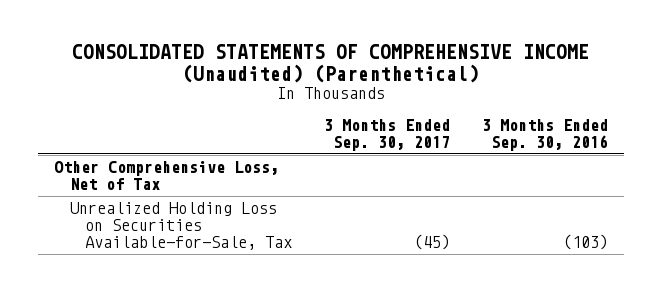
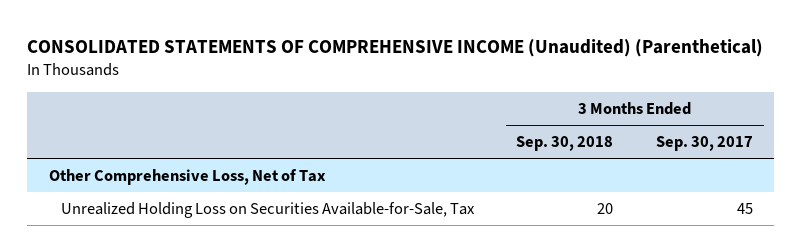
[482,119,609,152] 3 Months Ended Sep. 30, 2016 -> none
none -> [516,136,614,152] Sep. 30, 2018
[414,234,451,251] (45) -> [737,202,754,214] 45

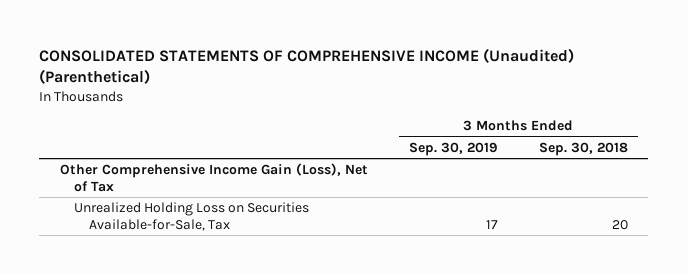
[656,136,754,152] Sep. 30, 2017 -> none
none -> [408,141,498,156] Sep. 30, 2019
[48,168,326,185] Other Comprehensive Loss, Net of Tax -> [59,163,368,192] Other Comprehensive Income Gain (Loss), Net of Tax

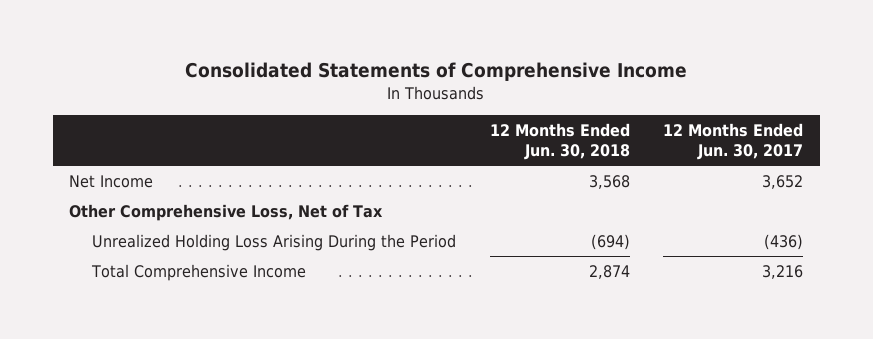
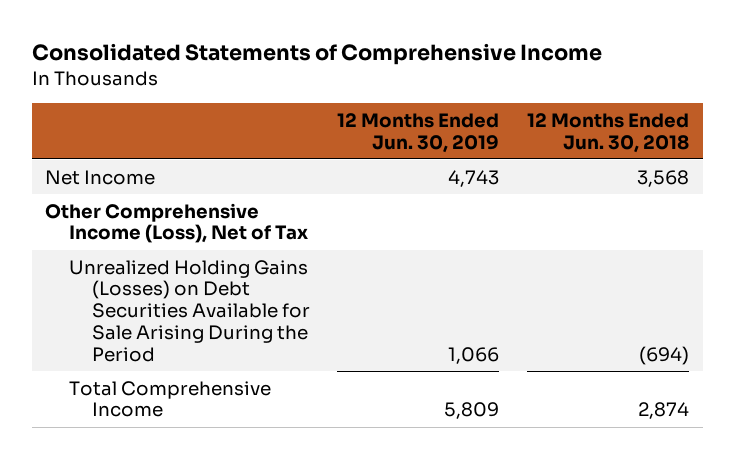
[663,122,804,161] 12 Months Ended Jun. 30, 2017 -> none
none -> [337,112,500,153] 12 Months Ended Jun. 30, 2019
[69,203,384,221] Other Comprehensive Loss, Net of Tax -> [45,202,308,244] Other Comprehensive Income (Loss), Net of Tax
[92,233,457,251] Unrealized Holding Loss Arising During the Period -> [68,259,310,363] Unrealized Holding Gains (Losses) on Debt Securities Available for Sale Arising During the Period

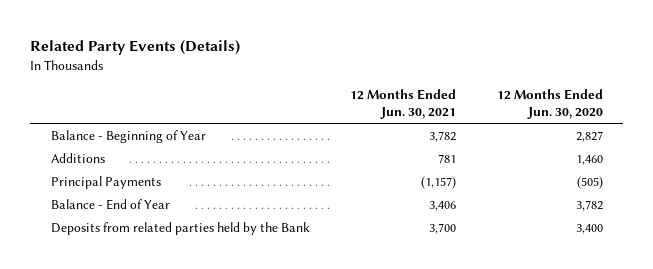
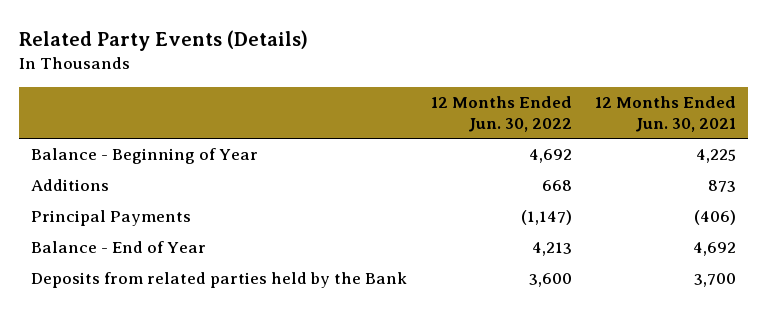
[496,89,603,120] 12 Months Ended Jun. 30, 2020 -> none
none -> [430,95,572,132] 12 Months Ended Jun. 30, 2022
[429,131,457,143] 3,782 -> [695,149,736,164] 4,225
[438,154,457,164] 781 -> [707,180,736,193] 873
[421,176,457,190] (1,157) -> [693,210,736,226] (406)
[429,201,457,212] 3,406 -> [692,242,736,257] 4,692

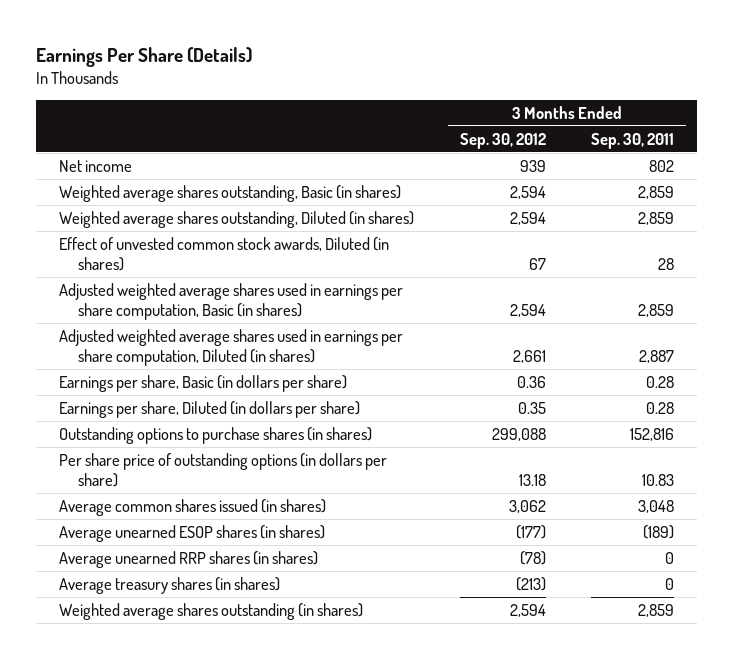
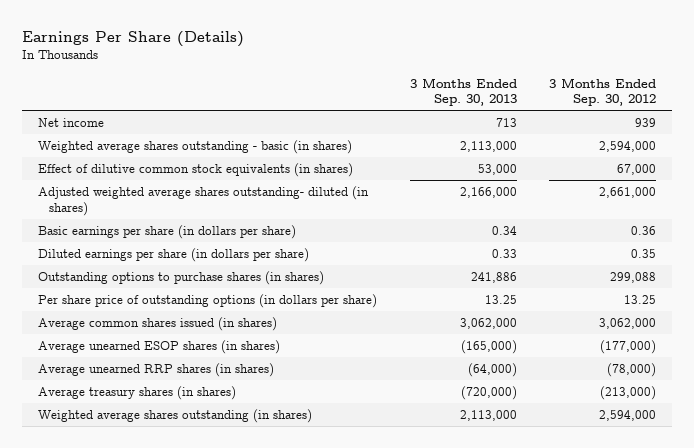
[591,132,675,149] Sep. 30, 2011 -> none
none -> [409,77,517,107] 3 Months Ended Sep. 30, 2013
[59,210,415,228] Weighted average shares outstanding, Diluted (in shares) -> none
[59,282,404,321] Adjusted weighted average shares used in earnings per share computation, Basic (in shares) -> none
[59,184,402,202] Weighted average shares outstanding, Basic (in shares) -> [38,139,353,154] Weighted average shares outstanding - basic (in shares)
[509,185,546,199] 2,594 -> [598,140,656,152] 2,594,000
[59,236,390,272] Effect of unvested common stock awards, Diluted (in shares) -> [38,162,354,177] Effect of dilutive common stock equivalents (in shares)
[528,258,546,271] 67 -> [616,163,656,175] 67,000
[59,328,404,367] Adjusted weighted average shares used in earnings per share computation, Diluted (in shares) -> [38,185,370,216] Adjusted weighted average shares outstanding- diluted (in shares)
[512,350,546,364] 2,661 -> [598,186,656,198] 2,661,000
[59,374,348,392] Earnings per share, Basic (in dollars per share) -> [38,224,297,239] Basic earnings per share (in dollars per share)
[59,400,361,418] Earnings per share, Diluted (in dollars per share) -> [38,247,310,262] Diluted earnings per share (in dollars per share)
[518,474,546,487] 13.18 -> [623,294,656,304] 13.25
[508,499,546,513] 3,062 -> [598,317,656,329] 3,062,000
[515,524,546,539] (177) -> [599,339,656,354] (177,000)
[519,550,546,565] (78) -> [606,362,656,377] (78,000)
[515,576,546,591] (213) -> [599,385,656,400] (213,000)
[509,603,546,617] 2,594 -> [598,409,656,421] 2,594,000

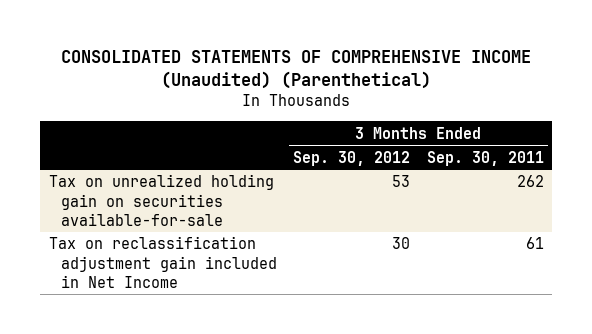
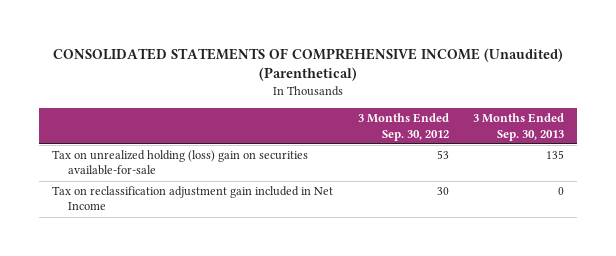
[426,150,544,166] Sep. 30, 2011 -> none
none -> [473,113,565,141] 3 Months Ended Sep. 30, 2013
[48,174,274,226] Tax on unrealized holding gain on securities available-for-sale -> [51,150,308,176] Tax on unrealized holding (loss) gain on securities available-for-sale

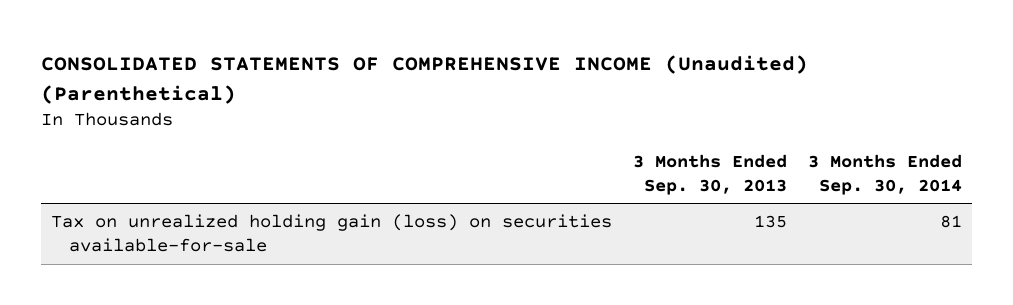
[357,113,449,141] 3 Months Ended Sep. 30, 2012 -> none
none -> [807,154,962,196] 3 Months Ended Sep. 30, 2014
[51,186,333,211] Tax on reclassification adjustment gain included in Net Income -> none
[51,150,308,176] Tax on unrealized holding (loss) gain on securities available-for-sale -> [51,214,613,253] Tax on unrealized holding gain (loss) on securities available-for-sale

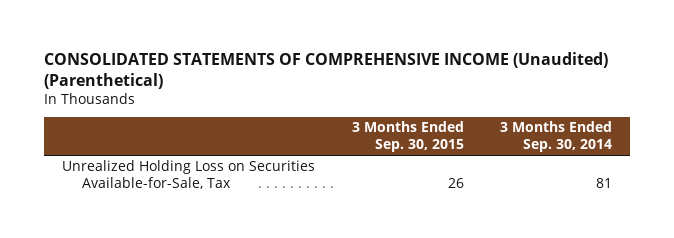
[633,154,788,196] 3 Months Ended Sep. 30, 2013 -> none
none -> [351,121,464,153] 3 Months Ended Sep. 30, 2015
[51,214,613,253] Tax on unrealized holding gain (loss) on securities available-for-sale -> [62,160,316,190] Unrealized Holding Loss on Securities Available-for-Sale, Tax

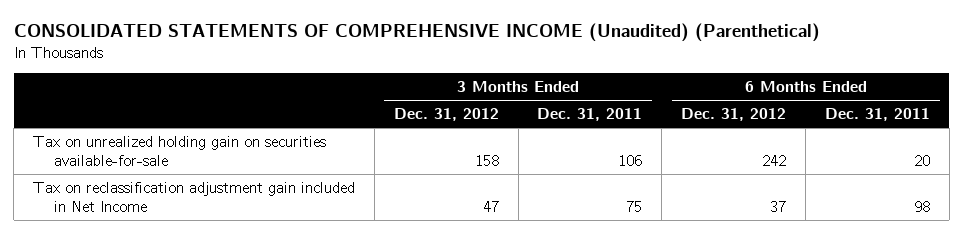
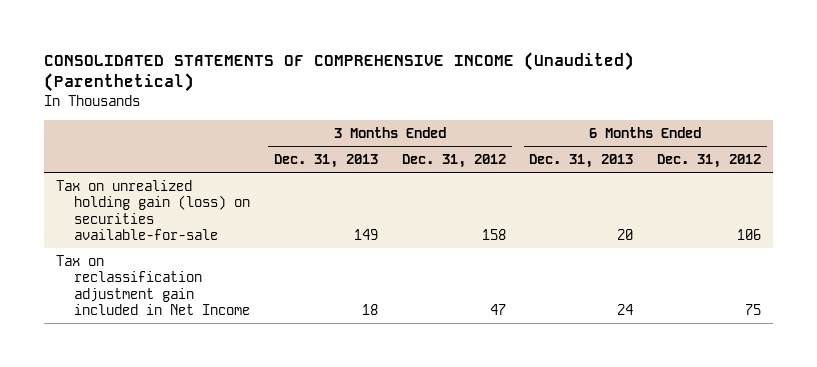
[537,108,643,122] Dec. 31, 2011 -> none
[825,108,931,122] Dec. 31, 2011 -> none
none -> [273,154,378,169] Dec. 31, 2013
none -> [529,154,634,169] Dec. 31, 2013
[32,135,326,166] Tax on unrealized holding gain on securities available-for-sale -> [55,179,251,240] Tax on unrealized holding gain (loss) on securities available-for-sale
[762,154,787,166] 242 -> [737,228,762,240] 106
[770,200,787,212] 37 -> [745,303,762,315] 75

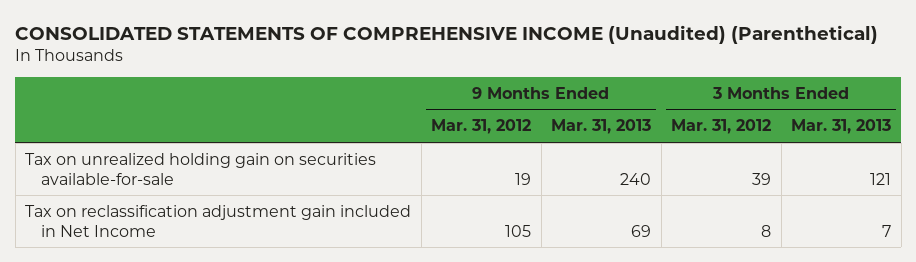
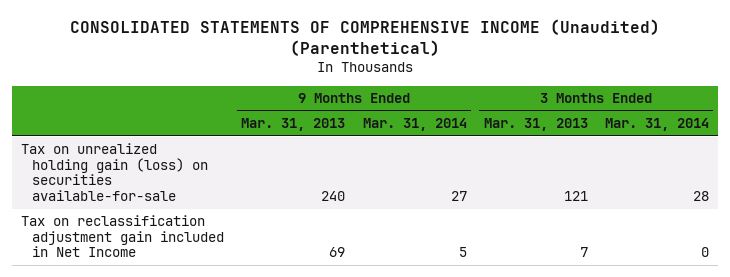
[431,119,532,135] Mar. 31, 2012 -> none
[671,119,772,135] Mar. 31, 2012 -> none
none -> [362,118,467,132] Mar. 31, 2014
none -> [604,118,709,132] Mar. 31, 2014
[25,152,377,185] Tax on unrealized holding gain on securities available-for-sale -> [20,143,209,202] Tax on unrealized holding gain (loss) on securities available-for-sale

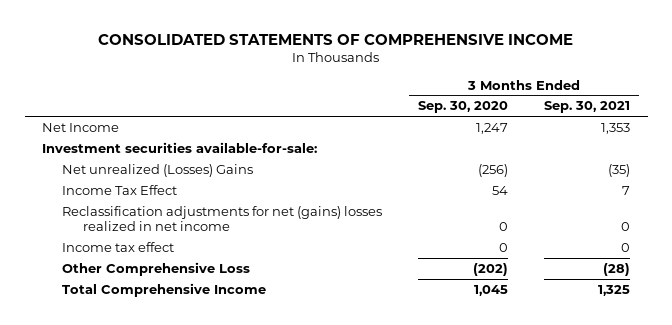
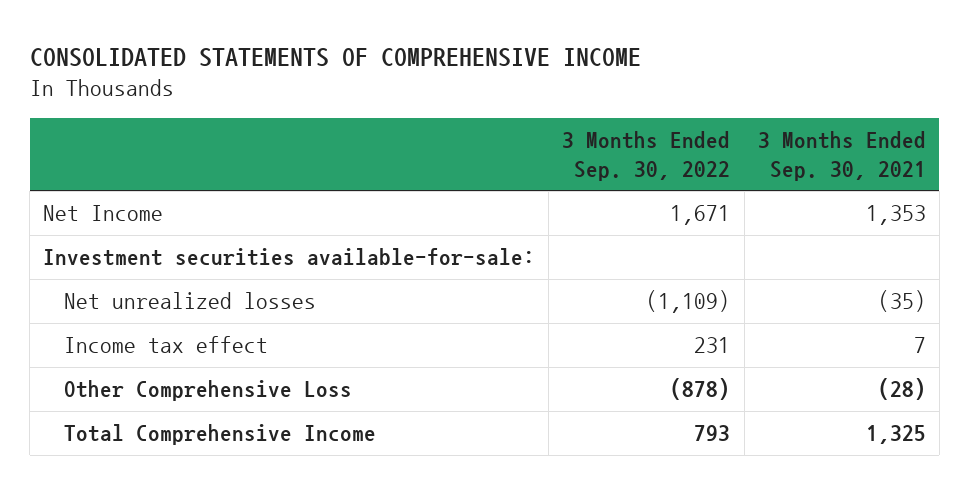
[418,101,509,114] Sep. 30, 2020 -> none
none -> [562,130,731,181] 3 Months Ended Sep. 30, 2022
[62,205,383,231] Reclassification adjustments for net (gains) losses realized in net income -> none
[62,241,175,252] Income tax effect -> none
[62,163,254,177] Net unrealized (Losses) Gains -> [63,291,316,309] Net unrealized losses
[62,184,178,195] Income Tax Effect -> [63,335,268,353] Income tax effect

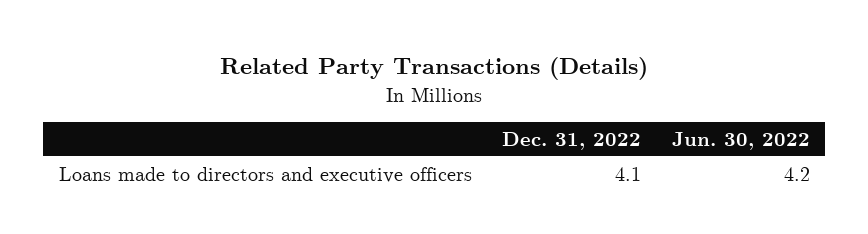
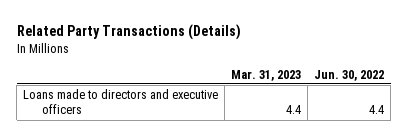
[502,131,642,150] Dec. 31, 2022 -> none
none -> [231,69,302,81] Mar. 31, 2023
[783,166,810,181] 4.2 -> [369,105,385,115] 4.4

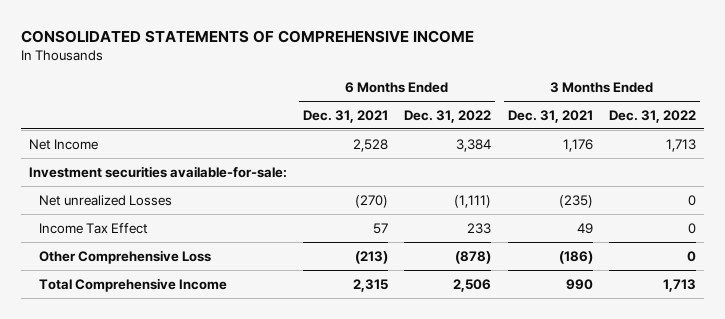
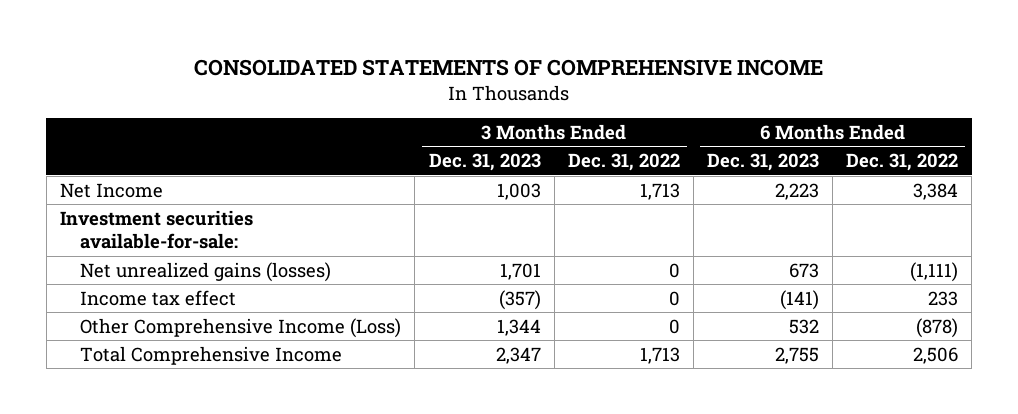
[303,109,389,123] Dec. 31, 2021 -> none
[507,109,593,123] Dec. 31, 2021 -> none
none -> [428,153,541,172] Dec. 31, 2023
none -> [707,153,820,172] Dec. 31, 2023
[39,194,173,206] Net unrealized Losses -> [80,261,332,282] Net unrealized gains (losses)
[39,222,149,234] Income Tax Effect -> [80,289,237,306] Income tax effect
[39,249,212,264] Other Comprehensive Loss -> [80,317,402,338] Other Comprehensive Income (Loss)

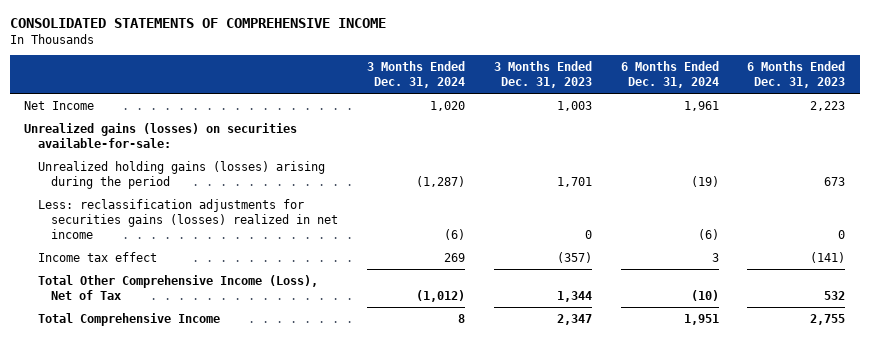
[567,153,680,172] Dec. 31, 2022 -> none
[846,153,959,172] Dec. 31, 2022 -> none
none -> [367,61,466,89] 3 Months Ended Dec. 31, 2024
none -> [620,61,719,89] 6 Months Ended Dec. 31, 2024
[59,209,253,250] Investment securities available-for-sale: -> [24,122,298,148] Unrealized gains (losses) on securities available-for-sale:
[80,261,332,282] Net unrealized gains (losses) -> [37,160,325,189] Unrealized holding gains (losses) arising during the period
none -> [37,198,339,239] Less: reclassification adjustments for securities gains (losses) realized in net income
[80,317,402,338] Other Comprehensive Income (Loss) -> [37,274,318,300] Total Other Comprehensive Income (Loss), Net of Tax

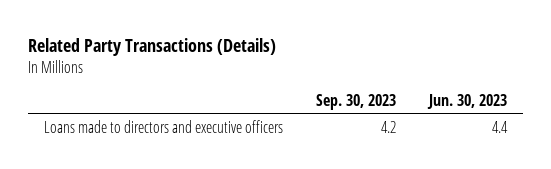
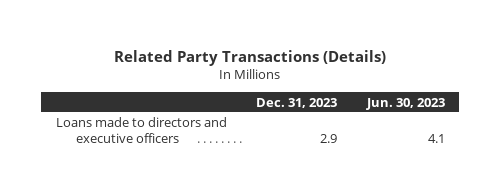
[315,94,396,111] Sep. 30, 2023 -> none
none -> [256,97,338,108] Dec. 31, 2023
[491,121,508,134] 4.4 -> [427,133,445,143] 4.1

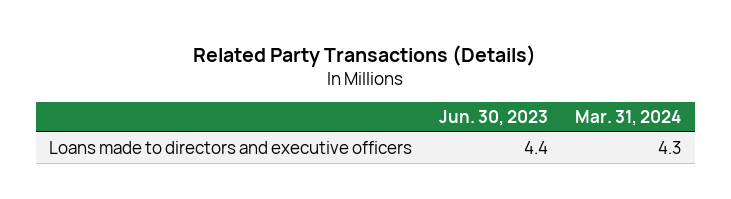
[256,97,338,108] Dec. 31, 2023 -> none
none -> [575,109,682,126] Mar. 31, 2024
[427,133,445,143] 4.1 -> [524,141,549,155] 4.4

